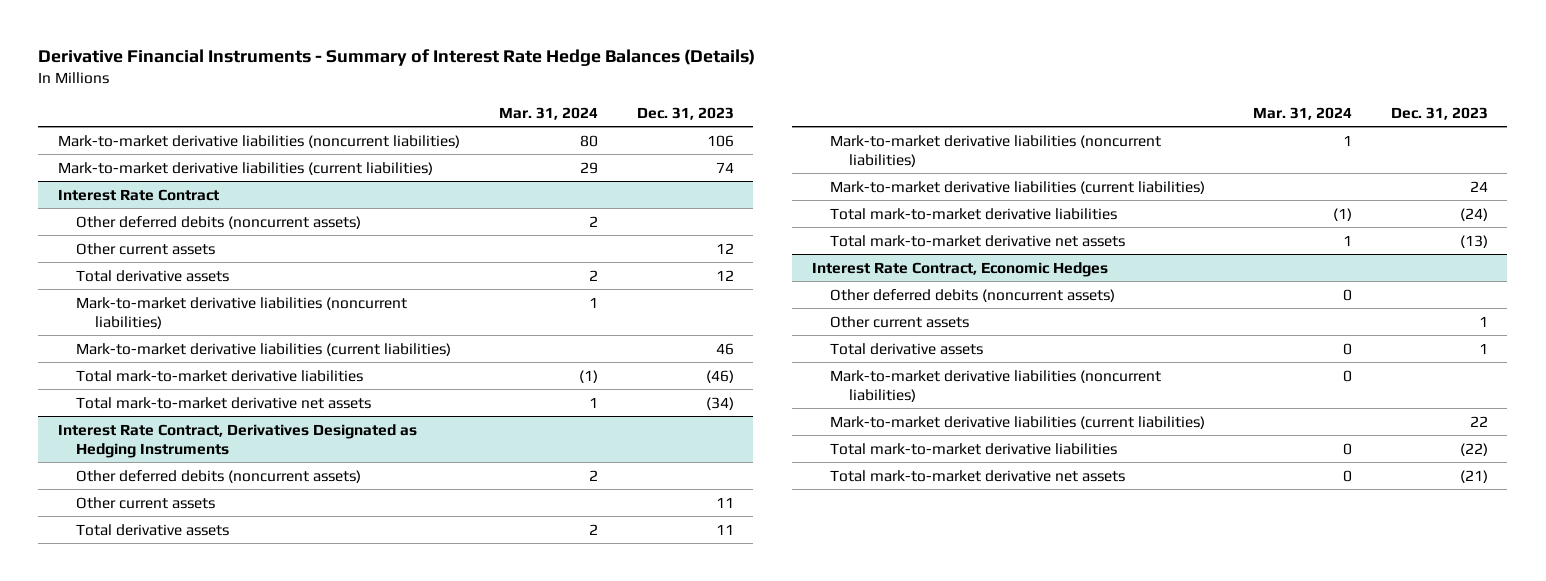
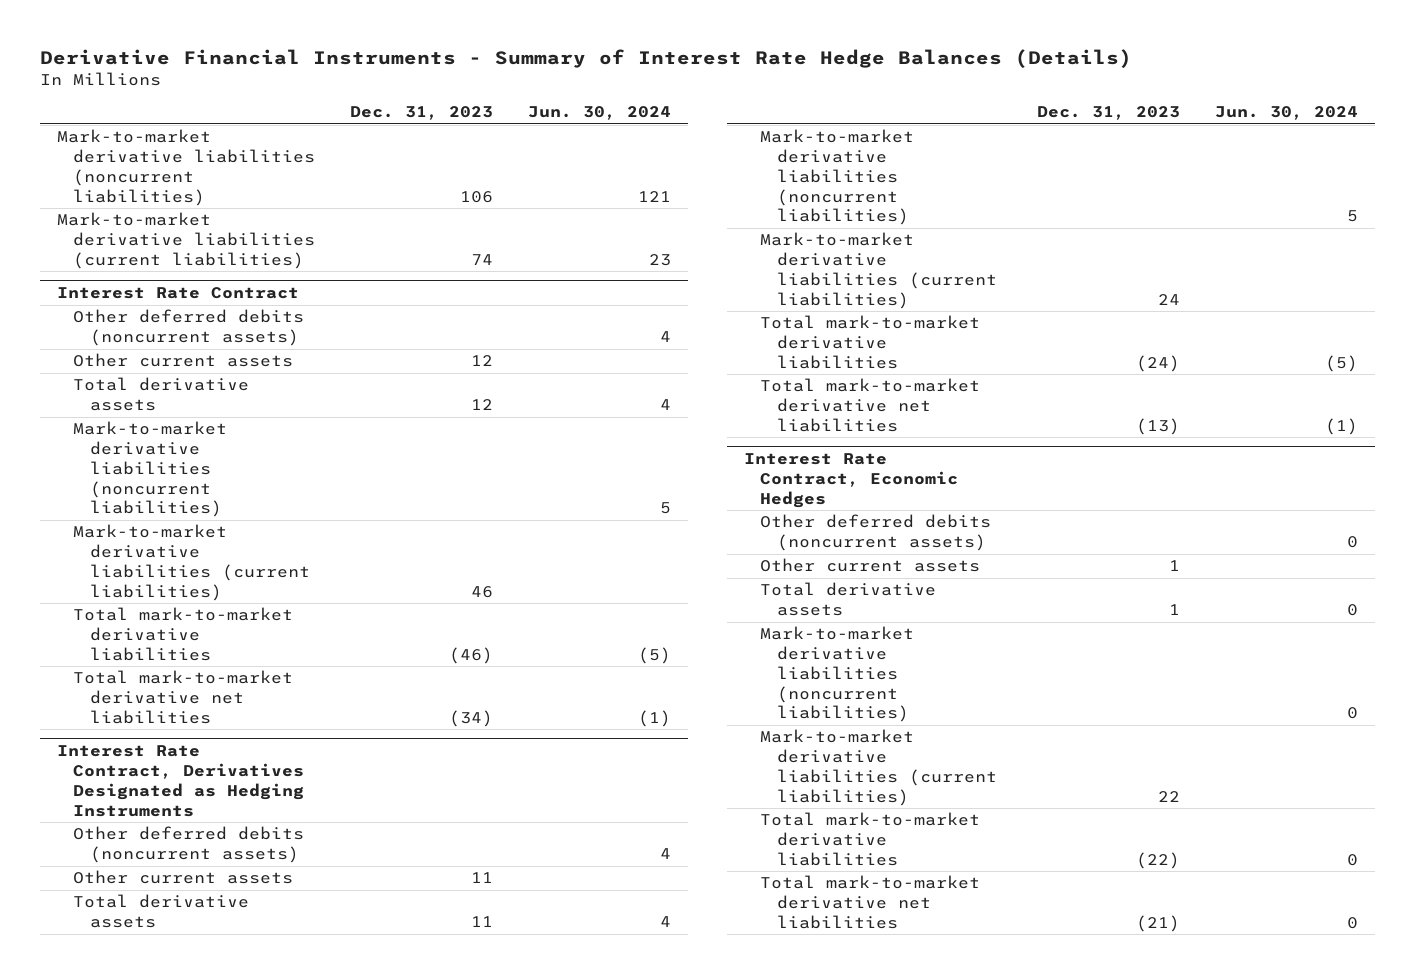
[498,106,598,120] Mar. 31, 2024 -> none
none -> [527,106,671,121] Jun. 30, 2024
[76,396,372,409] Total mark-to-market derivative net assets -> [73,670,294,724] Total mark-to-market derivative net liabilities
[830,234,1126,247] Total mark-to-market derivative net assets -> [760,378,981,432] Total mark-to-market derivative net liabilities
[830,469,1126,482] Total mark-to-market derivative net assets -> [760,875,981,929] Total mark-to-market derivative net liabilities

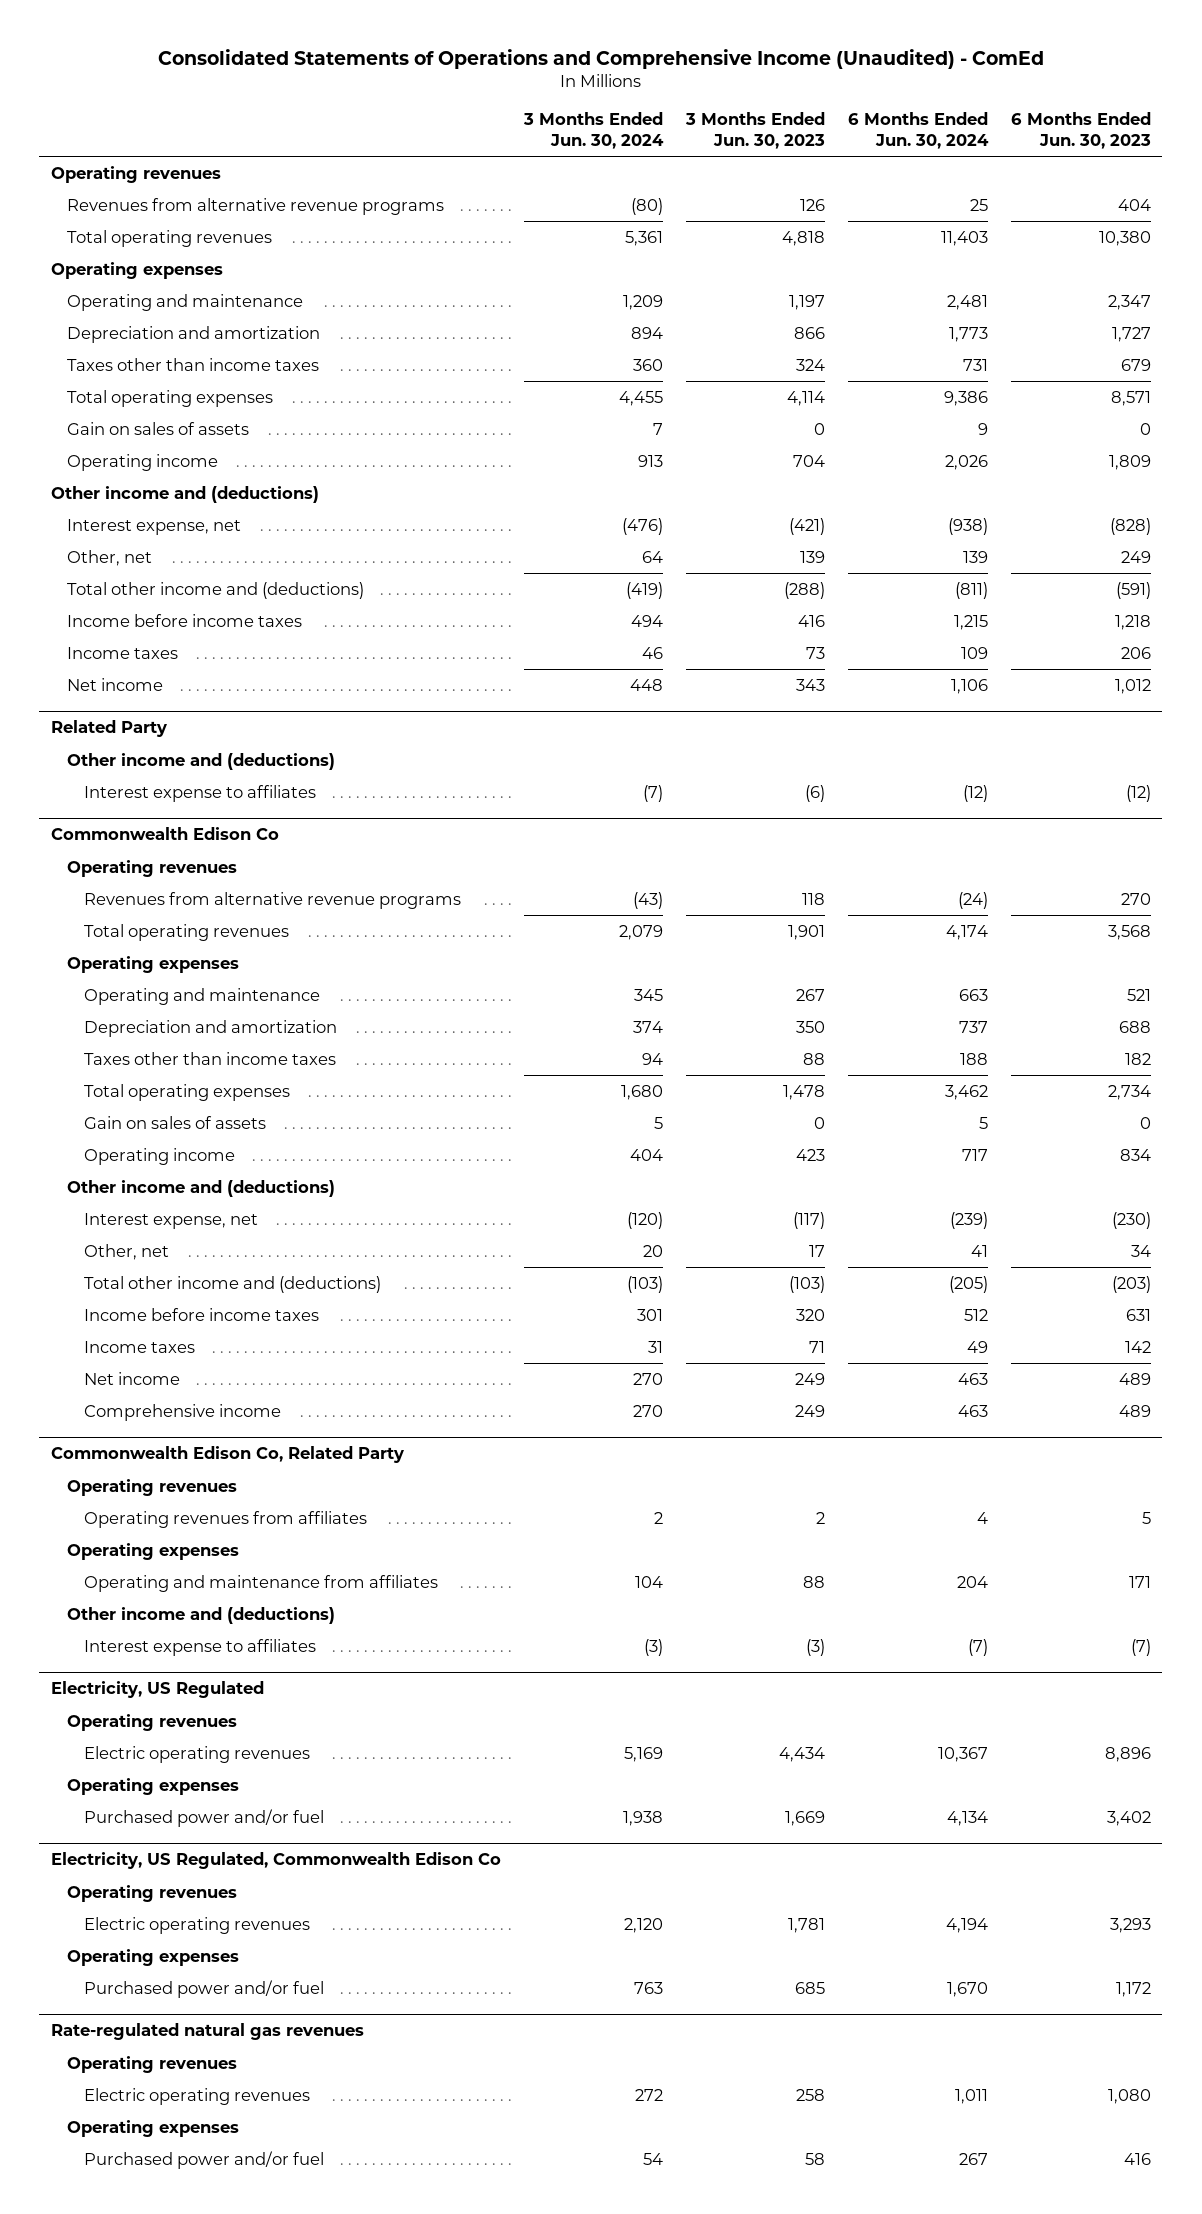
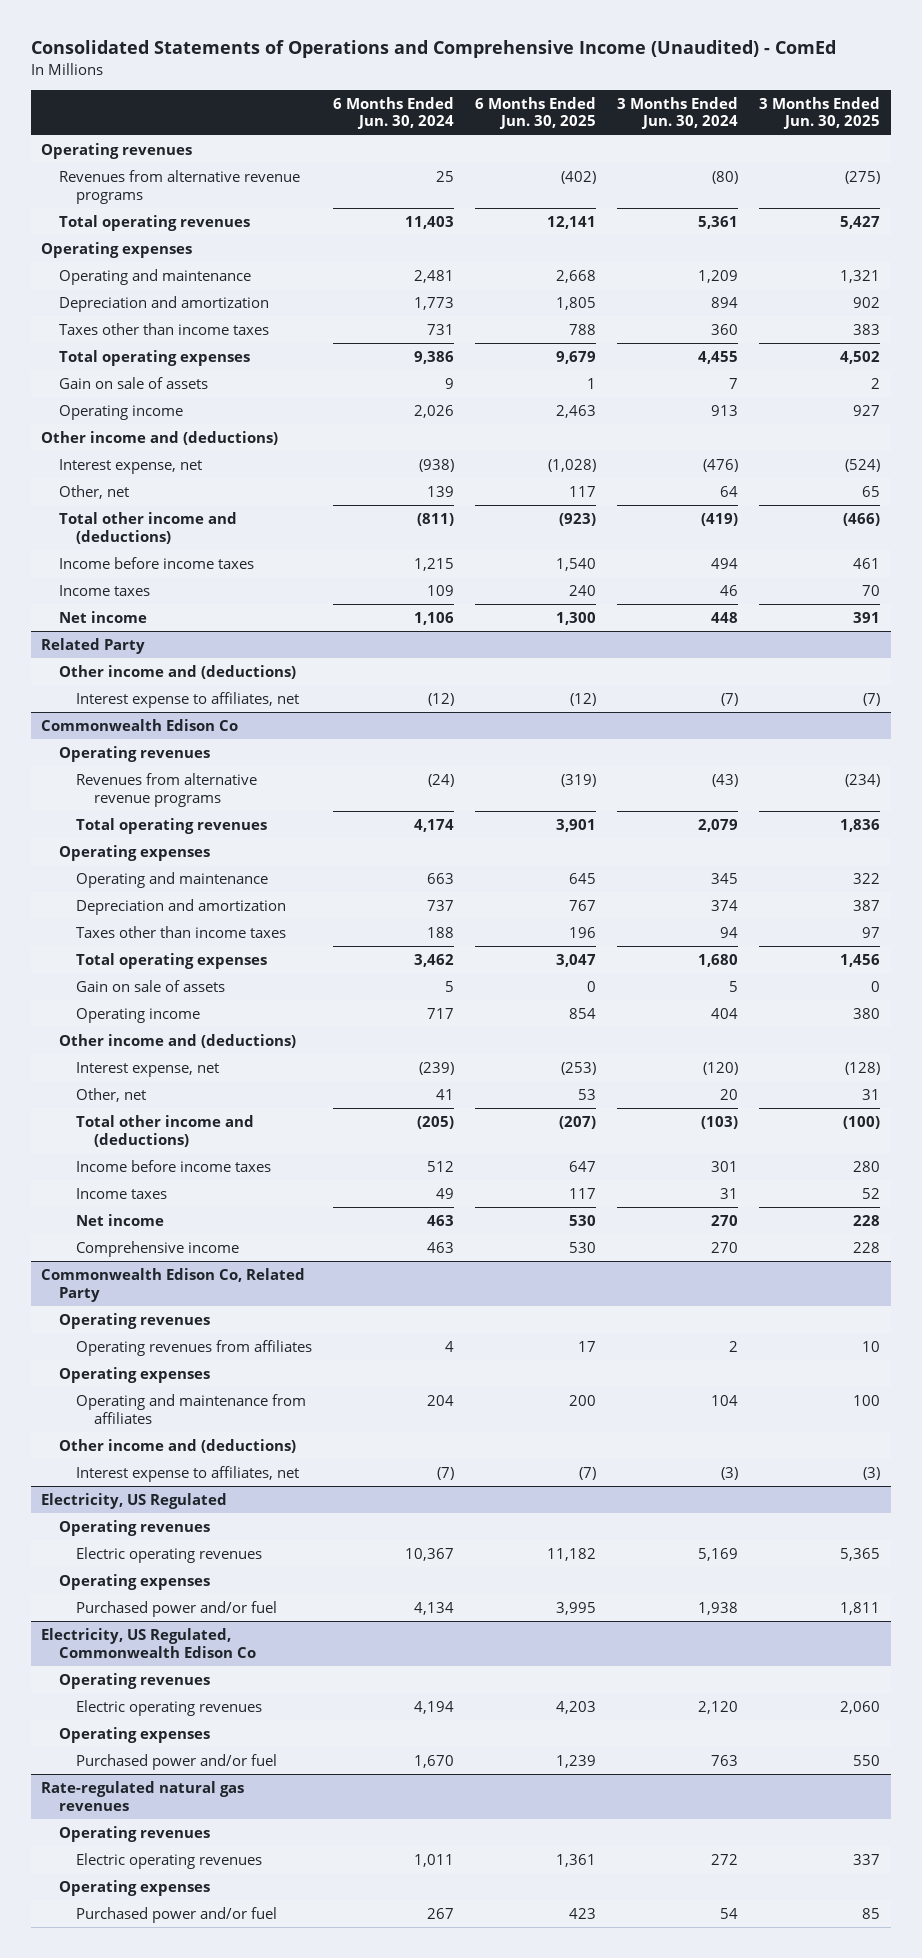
[684,111,825,149] 3 Months Ended Jun. 30, 2023 -> none
[1010,111,1151,149] 6 Months Ended Jun. 30, 2023 -> none
none -> [475,96,597,130] 6 Months Ended Jun. 30, 2025
none -> [759,96,881,130] 3 Months Ended Jun. 30, 2025
[67,421,250,435] Gain on sales of assets -> [58,376,208,389] Gain on sale of assets
[83,784,316,802] Interest expense to affiliates -> [76,691,300,708] Interest expense to affiliates, net
[83,1115,266,1129] Gain on sales of assets -> [76,979,226,992] Gain on sale of assets
[83,1638,316,1656] Interest expense to affiliates -> [76,1465,300,1482] Interest expense to affiliates, net

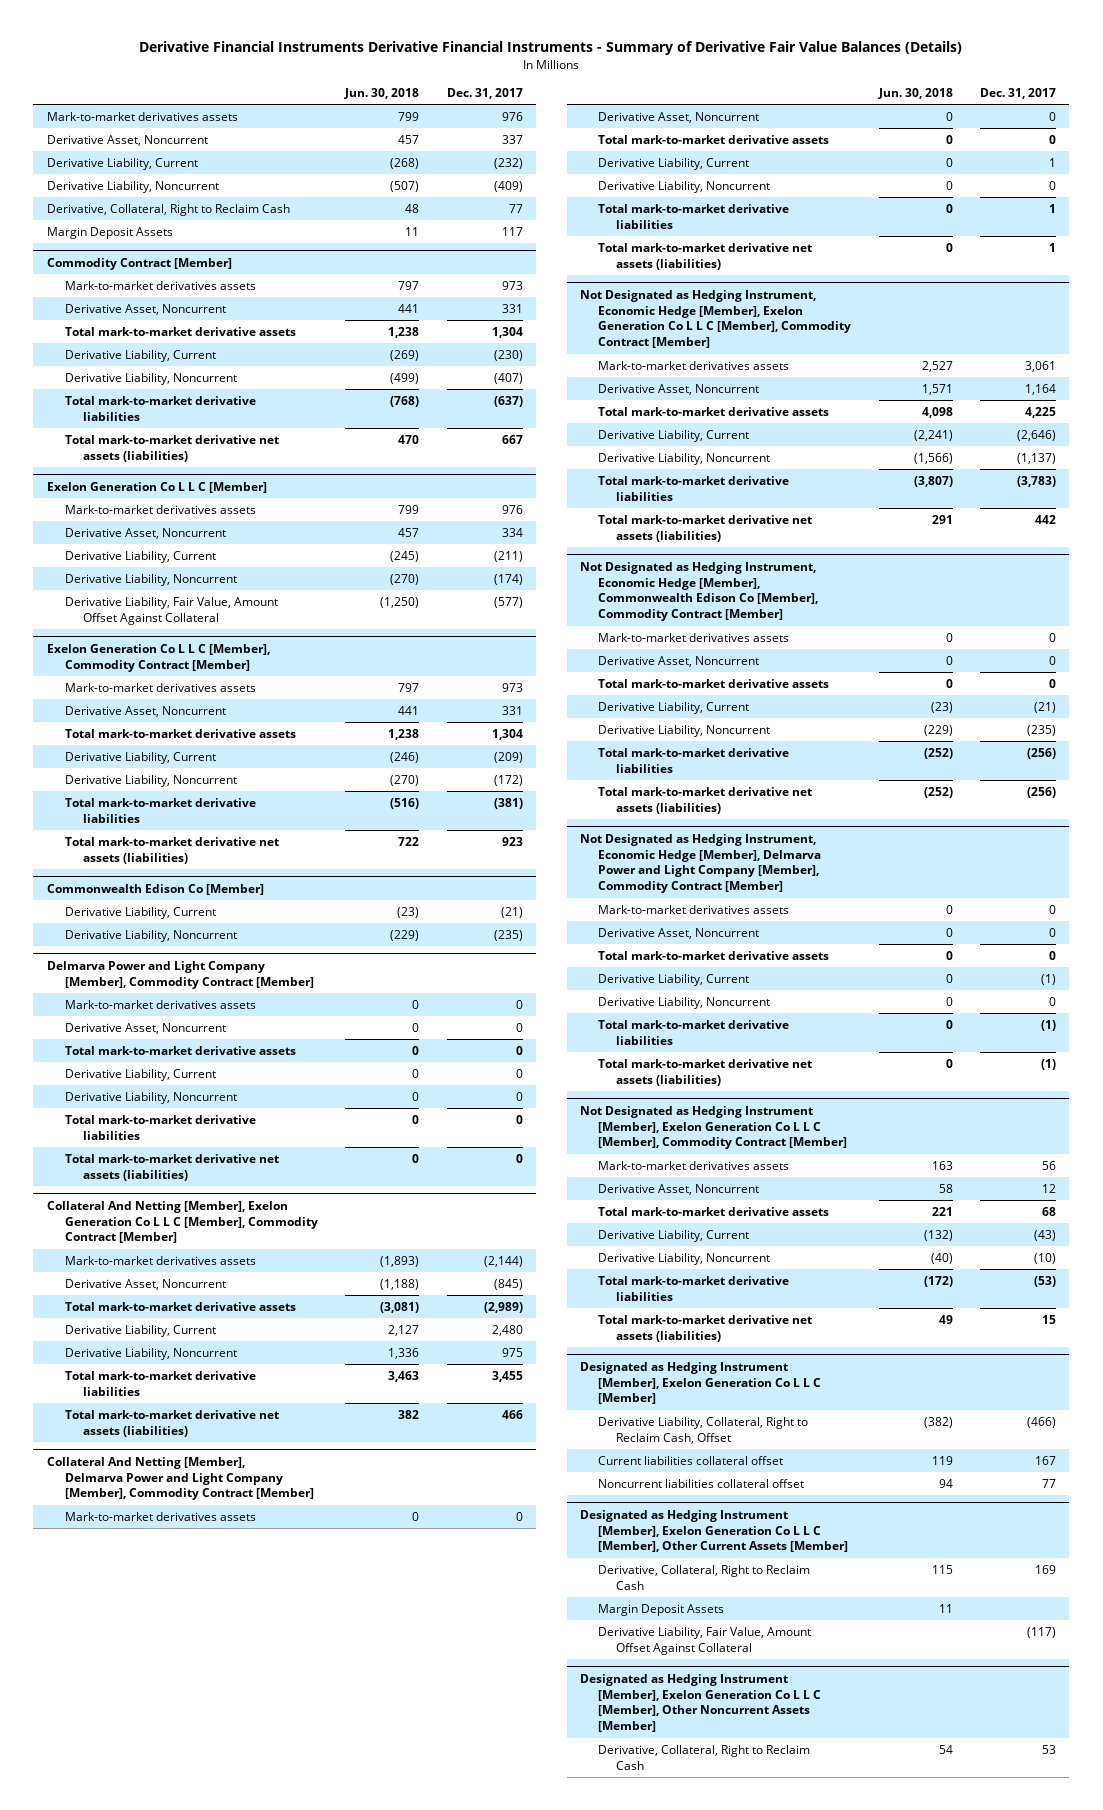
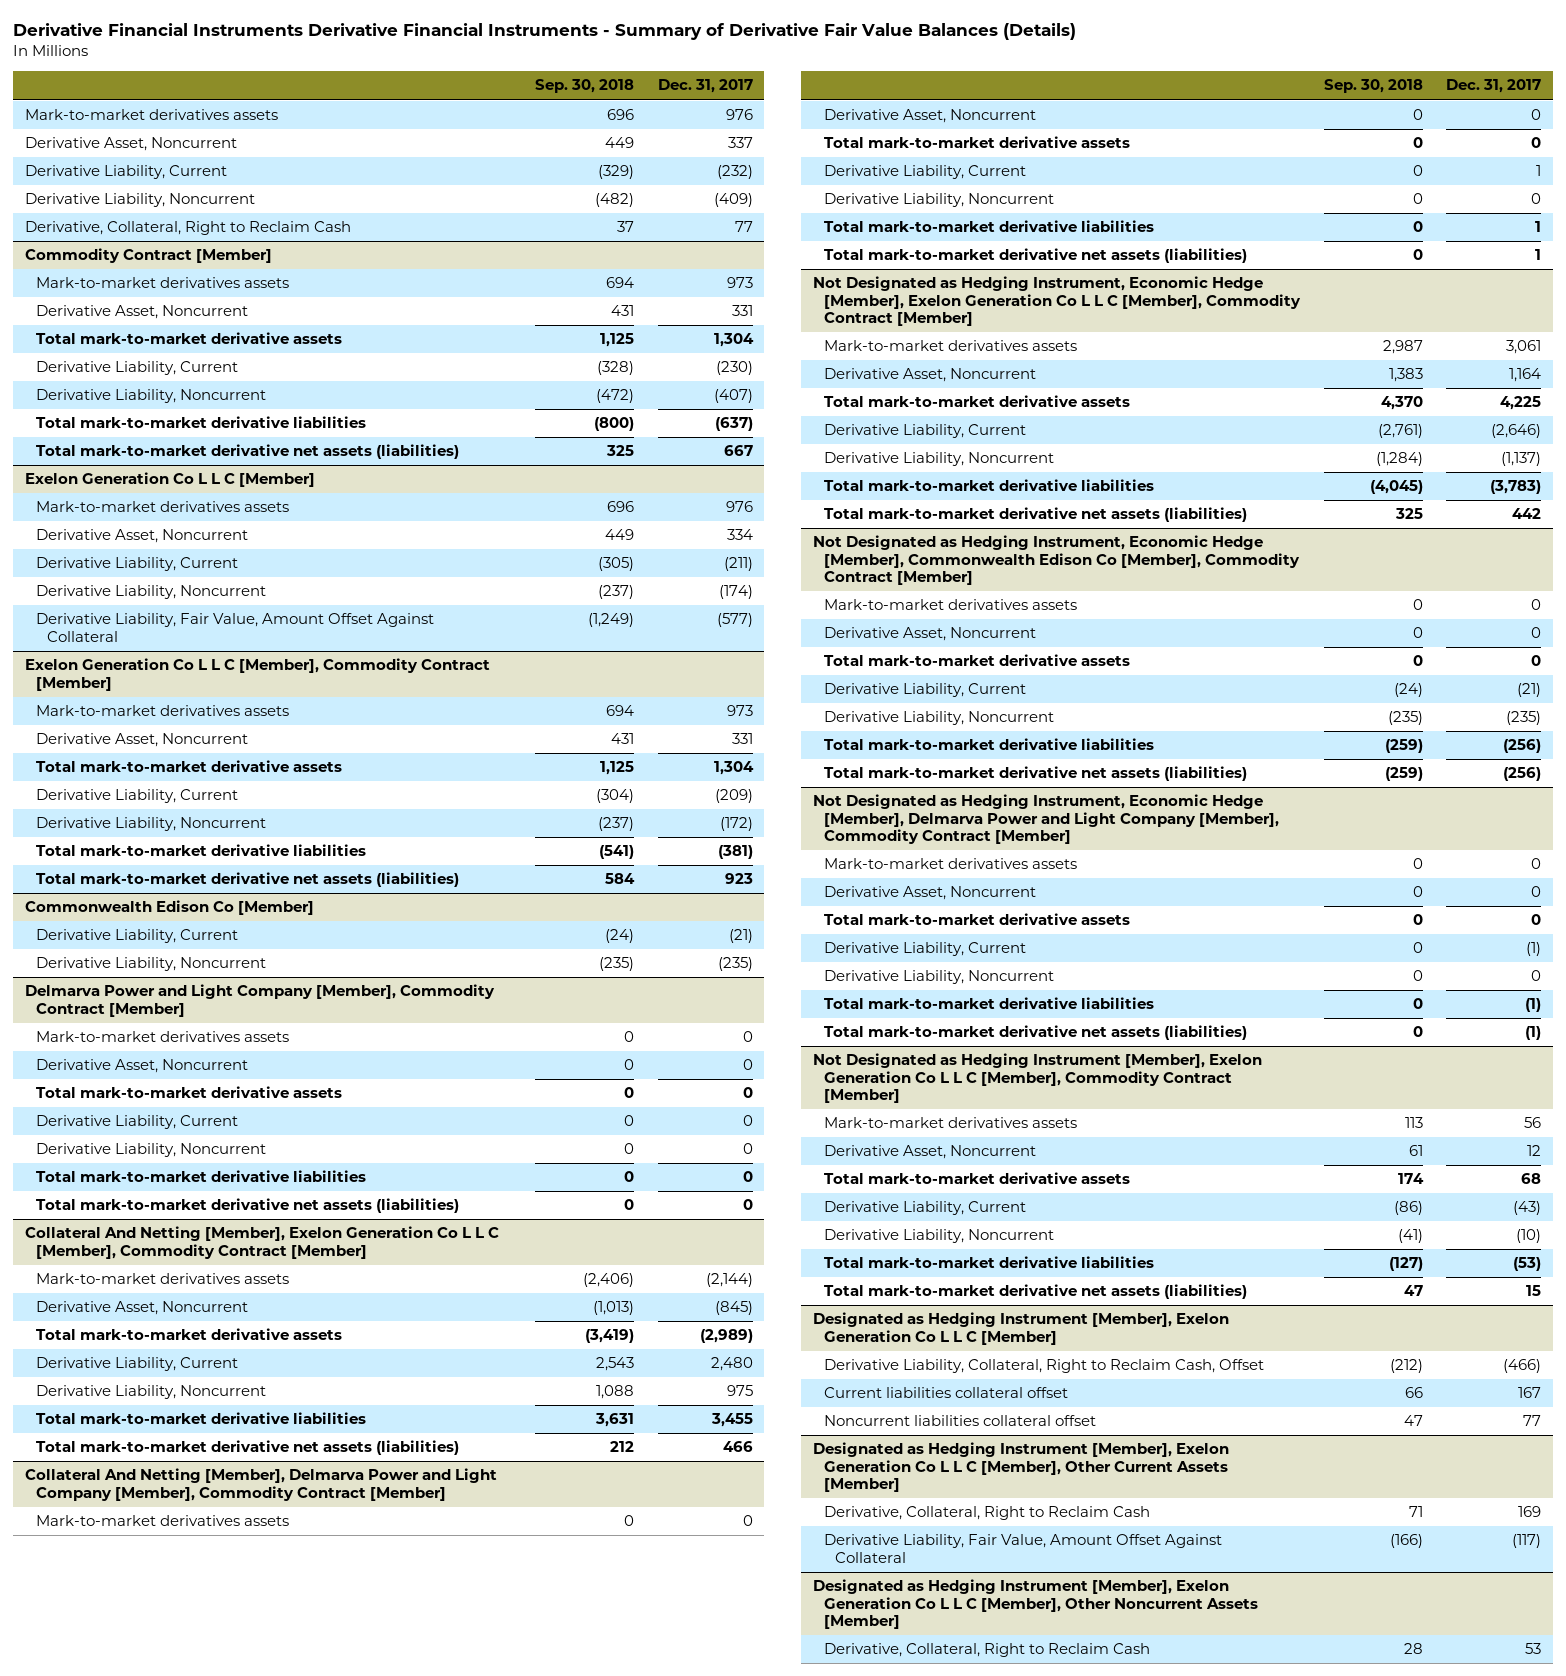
[344,88,420,100] Jun. 30, 2018 -> none
none -> [535,79,635,94] Sep. 30, 2018
[47,226,174,239] Margin Deposit Assets -> none
[598,1603,725,1616] Margin Deposit Assets -> none

